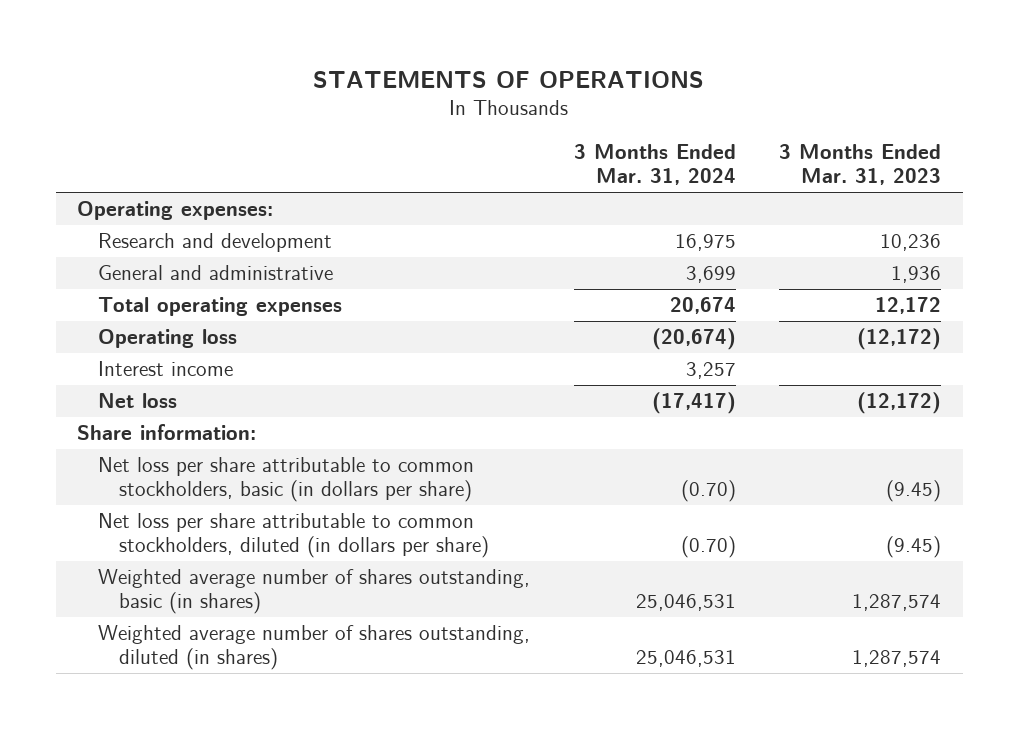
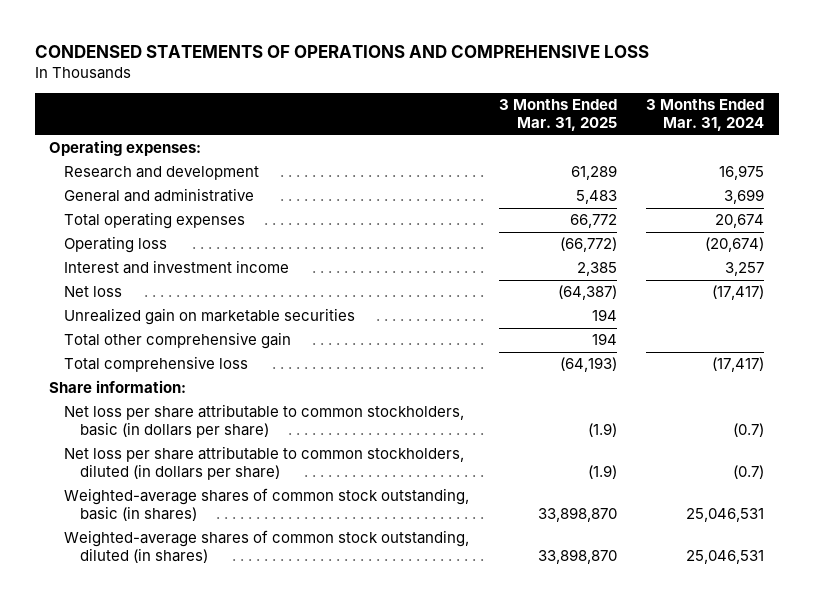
[313,70,705,88] STATEMENTS OF OPERATIONS -> [34,44,649,58] CONDENSED STATEMENTS OF OPERATIONS AND COMPREHENSIVE LOSS
[779,144,942,186] 3 Months Ended Mar. 31, 2023 -> none
none -> [498,99,617,132] 3 Months Ended Mar. 31, 2025
[98,361,234,377] Interest income -> [64,260,290,275] Interest and investment income
none -> [64,308,356,326] Unrealized gain on marketable securities
none -> [64,332,292,350] Total other comprehensive gain
none -> [64,356,249,373] Total comprehensive loss
[680,480,736,503] (0.70) -> [733,423,765,438] (0.7)
[680,536,736,559] (0.70) -> [733,465,765,480] (0.7)
[98,569,531,615] Weighted average number of shares outstanding, basic (in shares) -> [64,488,470,522] Weighted-average shares of common stock outstanding, basic (in shares)
[98,625,531,671] Weighted average number of shares outstanding, diluted (in shares) -> [64,530,470,564] Weighted-average shares of common stock outstanding, diluted (in shares)

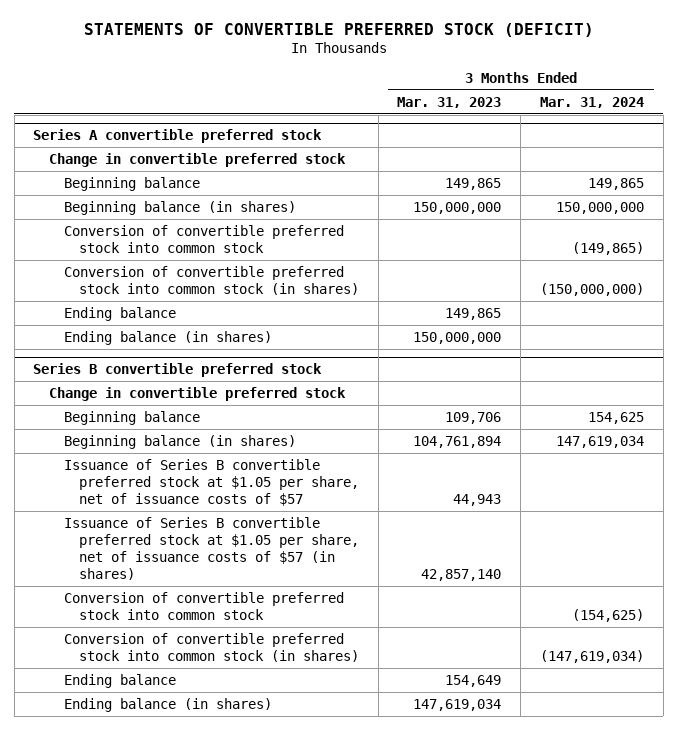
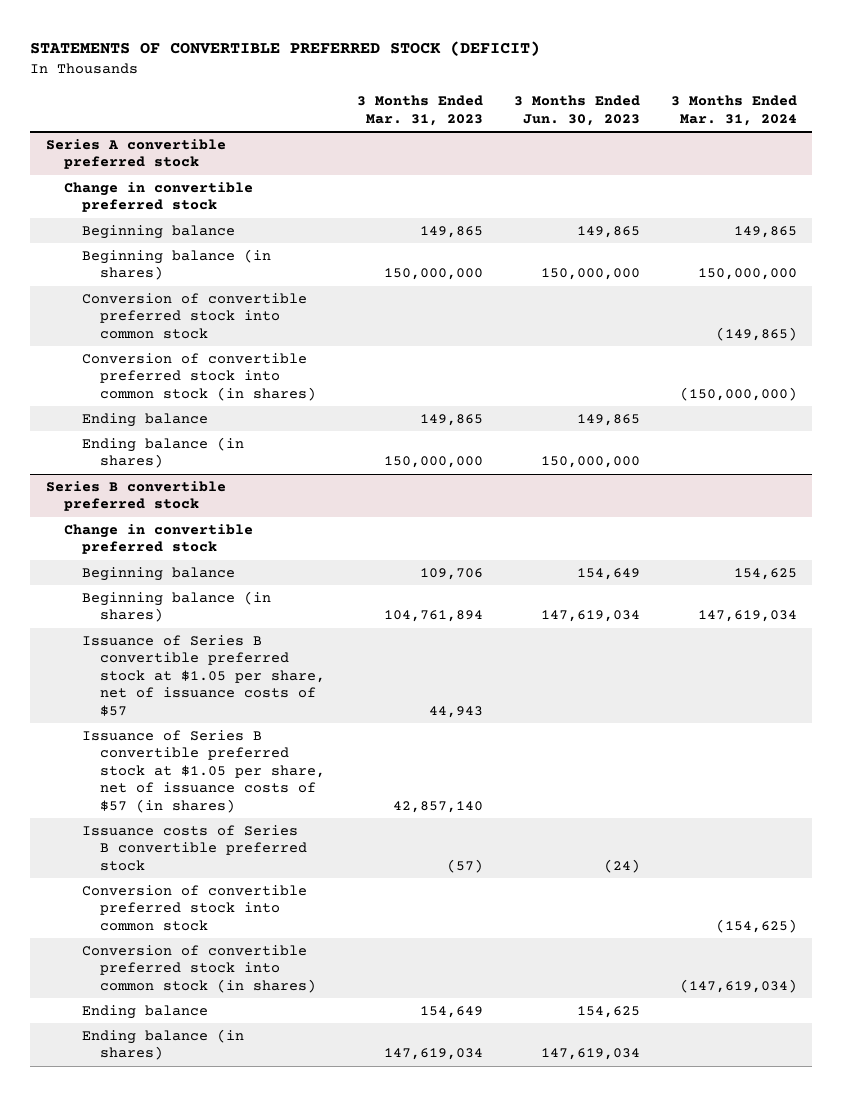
none -> [513,95,640,126] 3 Months Ended Jun. 30, 2023
none -> [82,825,308,871] Issuance costs of Series B convertible preferred stock

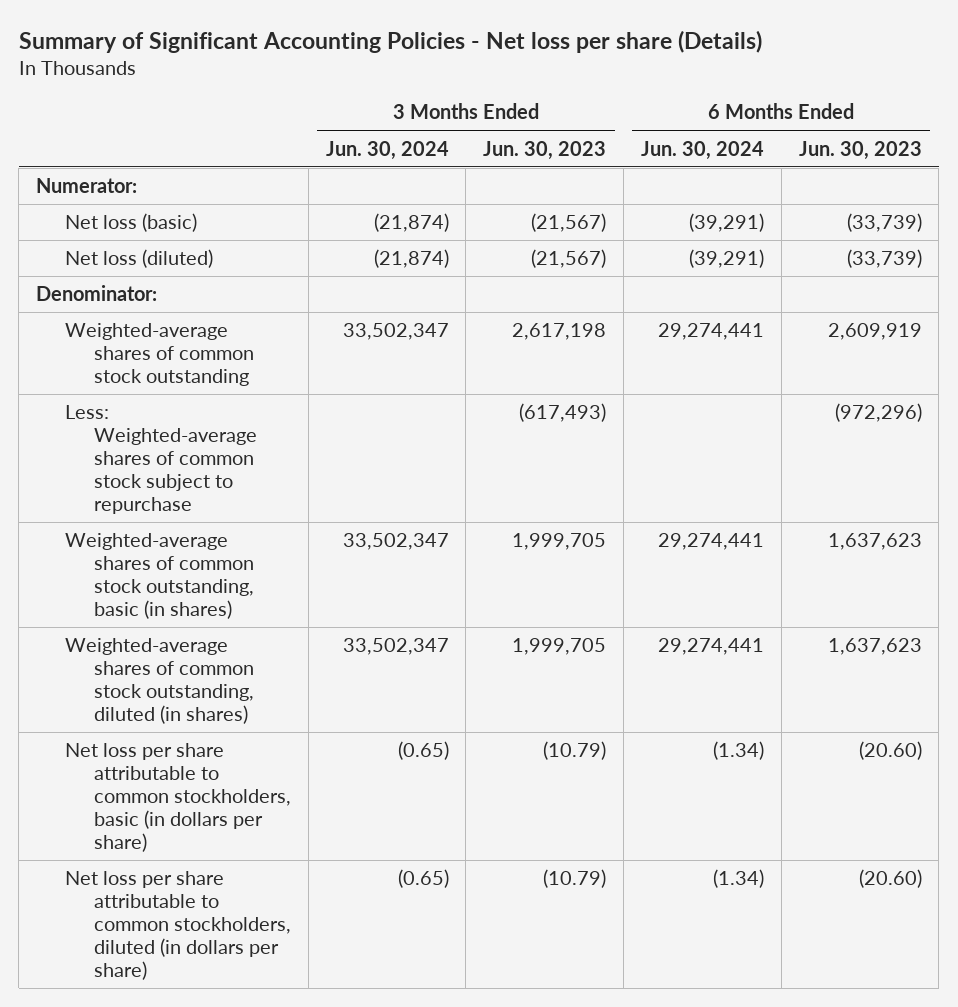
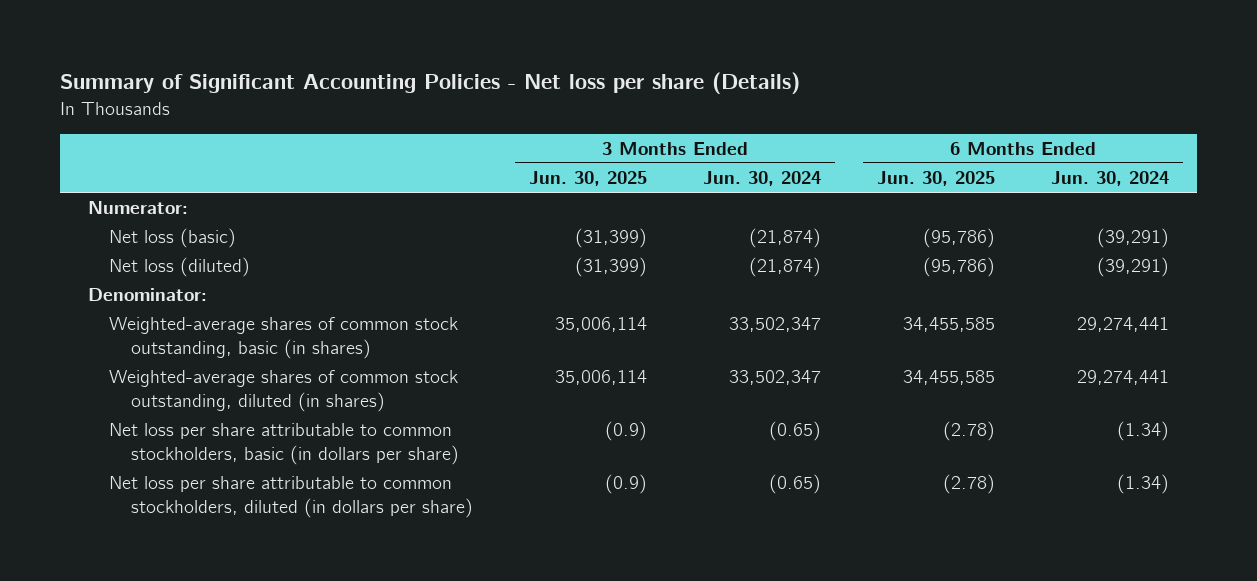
[483,140,607,160] Jun. 30, 2023 -> none
[798,140,922,160] Jun. 30, 2023 -> none
none -> [529,171,648,187] Jun. 30, 2025
none -> [877,171,996,187] Jun. 30, 2025
[64,323,254,386] Weighted-average shares of common stock outstanding -> none
[64,405,257,514] Less: Weighted-average shares of common stock subject to repurchase -> none

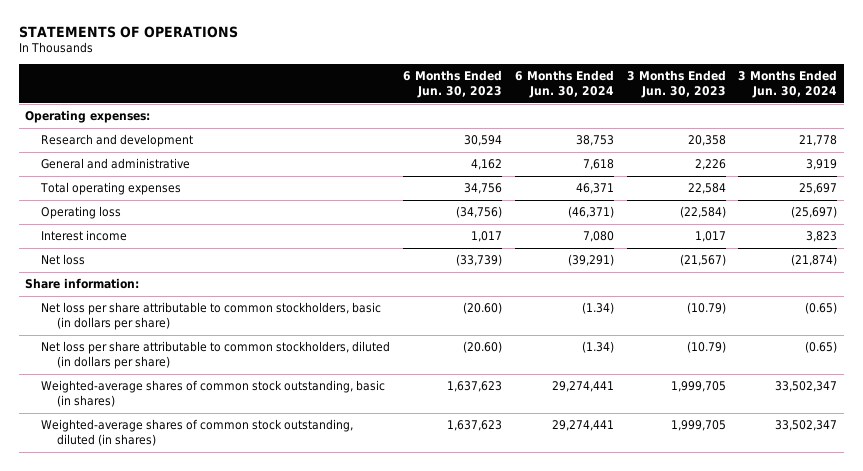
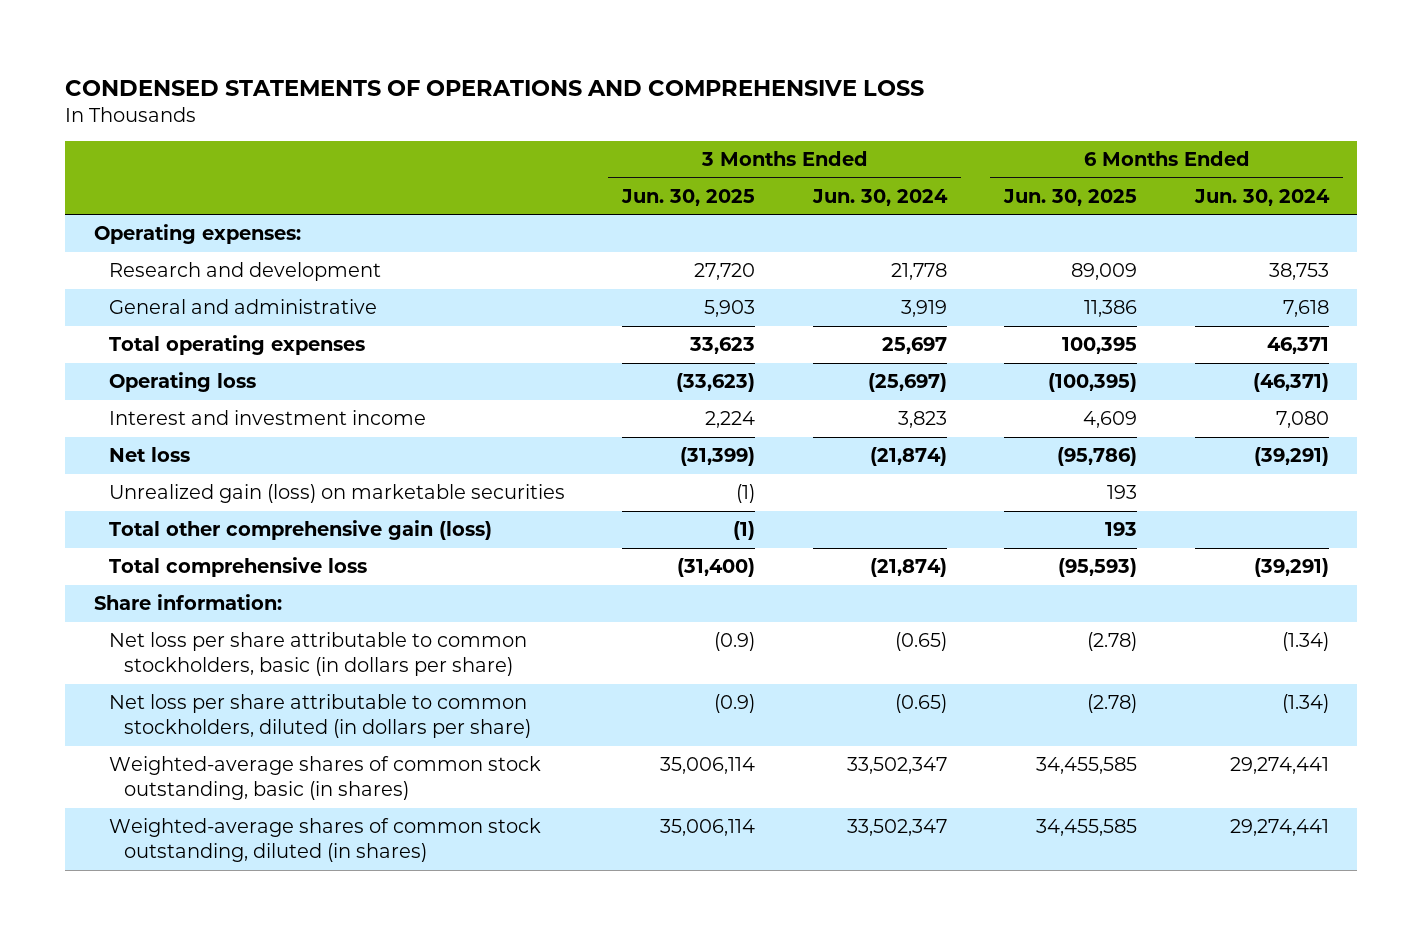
[18,25,238,38] STATEMENTS OF OPERATIONS -> [65,79,925,96] CONDENSED STATEMENTS OF OPERATIONS AND COMPREHENSIVE LOSS
[402,70,502,98] 6 Months Ended Jun. 30, 2023 -> none
[626,70,726,98] 3 Months Ended Jun. 30, 2023 -> none
none -> [621,188,756,206] Jun. 30, 2025
none -> [1003,188,1138,206] Jun. 30, 2025
[40,230,127,242] Interest income -> [108,410,426,426] Interest and investment income
none -> [108,484,565,504] Unrealized gain (loss) on marketable securities
none -> [108,520,492,541] Total other comprehensive gain (loss)
none -> [108,557,367,578] Total comprehensive loss

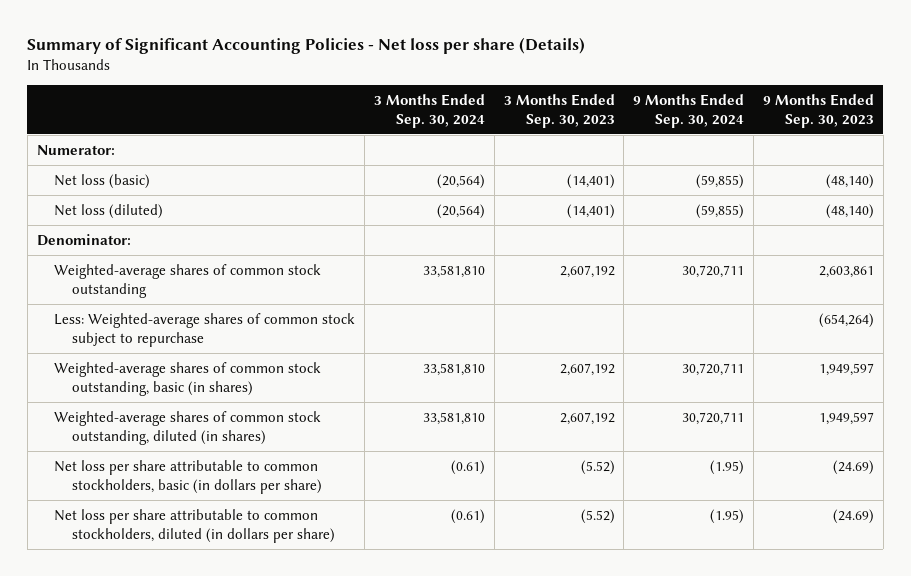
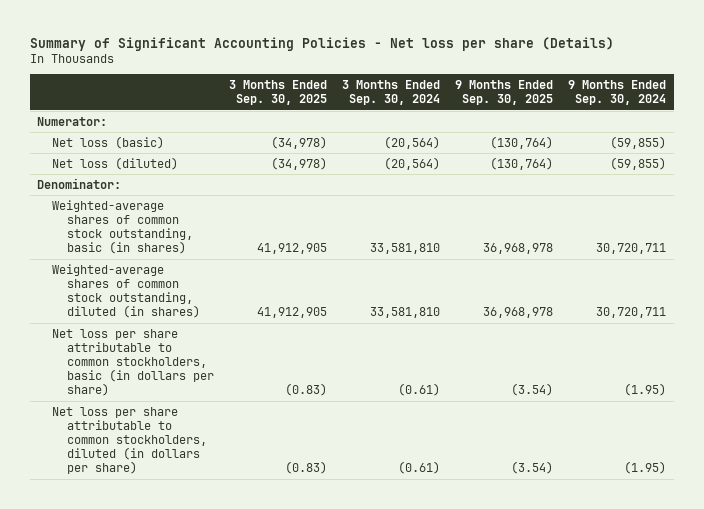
[503,93,615,128] 3 Months Ended Sep. 30, 2023 -> none
[763,93,875,128] 9 Months Ended Sep. 30, 2023 -> none
none -> [229,80,328,106] 3 Months Ended Sep. 30, 2025
none -> [455,80,554,106] 9 Months Ended Sep. 30, 2025
[54,263,322,298] Weighted-average shares of common stock outstanding -> none
[54,312,356,347] Less: Weighted-average shares of common stock subject to repurchase -> none

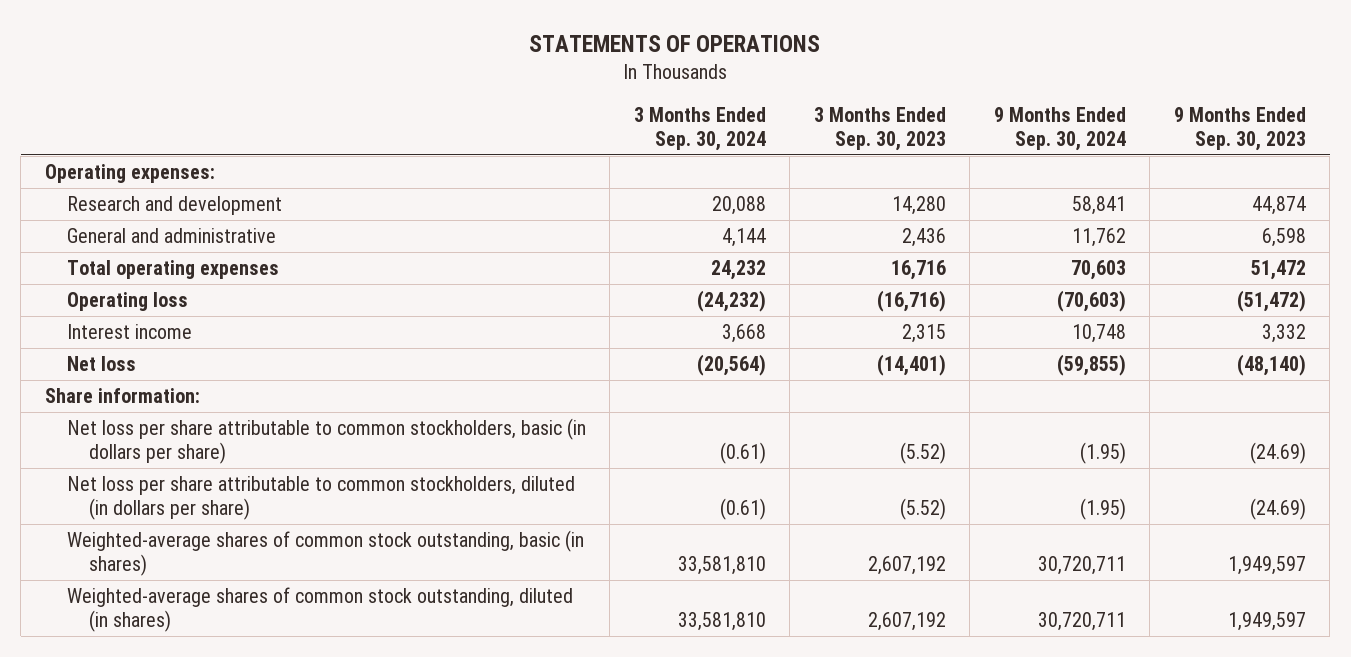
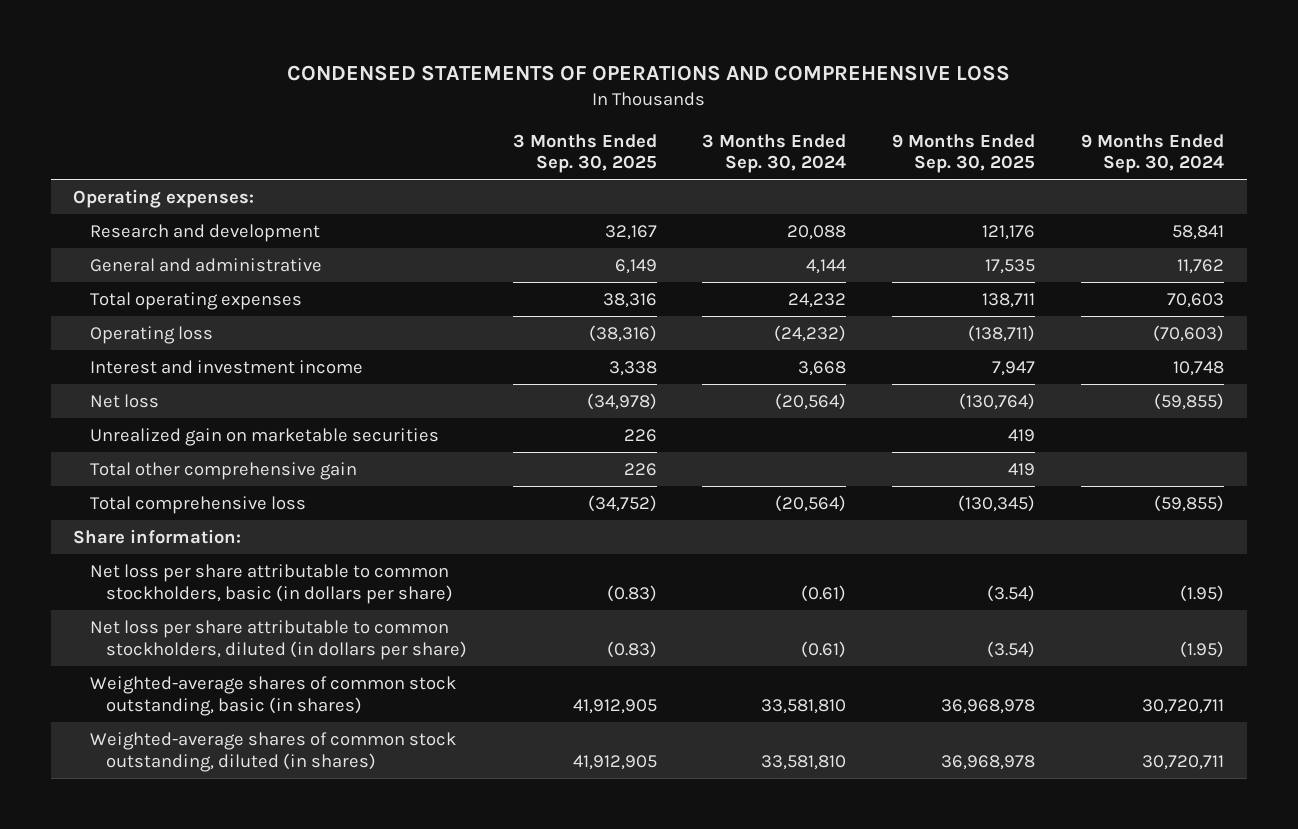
[529,35,821,53] STATEMENTS OF OPERATIONS -> [286,64,1010,81] CONDENSED STATEMENTS OF OPERATIONS AND COMPREHENSIVE LOSS
[813,107,946,151] 3 Months Ended Sep. 30, 2023 -> none
[1173,107,1306,151] 9 Months Ended Sep. 30, 2023 -> none
none -> [512,133,657,174] 3 Months Ended Sep. 30, 2025
none -> [892,133,1036,174] 9 Months Ended Sep. 30, 2025
[66,324,192,340] Interest income -> [89,360,363,375] Interest and investment income
none -> [89,428,439,447] Unrealized gain on marketable securities
none -> [89,462,357,481] Total other comprehensive gain
none -> [89,496,306,515] Total comprehensive loss

